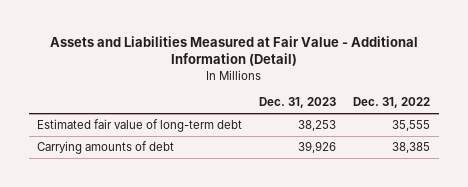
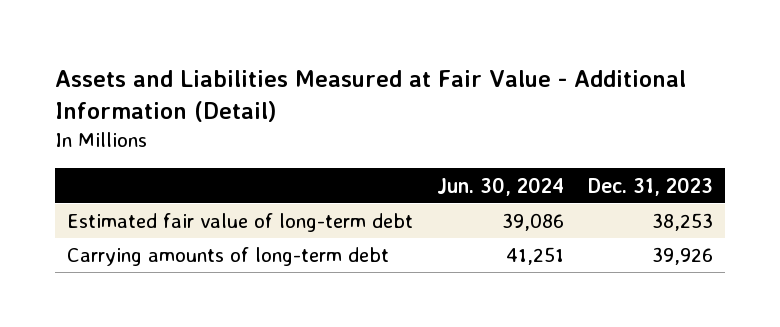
[353,97,431,109] Dec. 31, 2022 -> none
none -> [437,176,565,196] Jun. 30, 2024
[37,141,175,155] Carrying amounts of debt -> [66,247,389,267] Carrying amounts of long-term debt

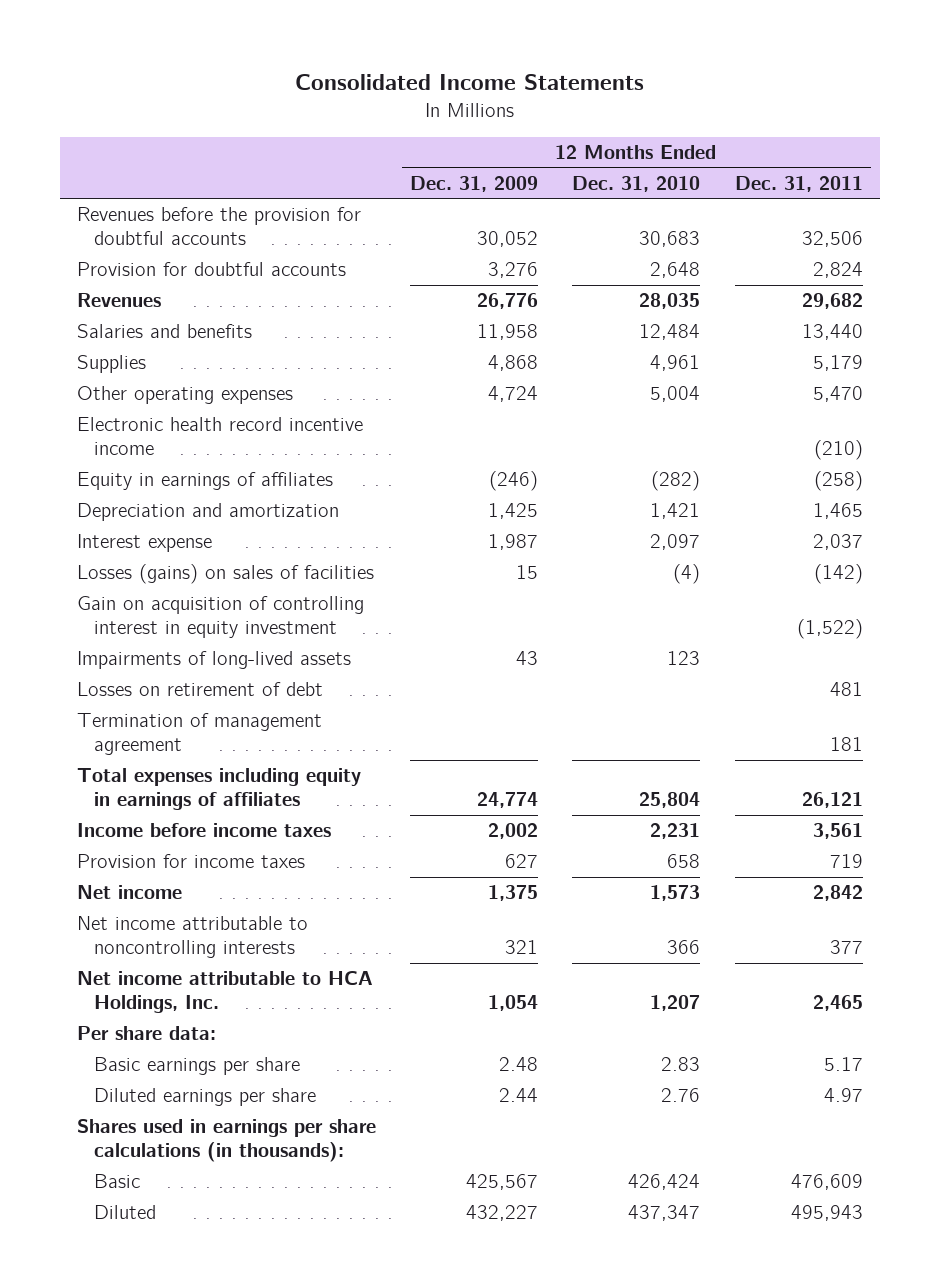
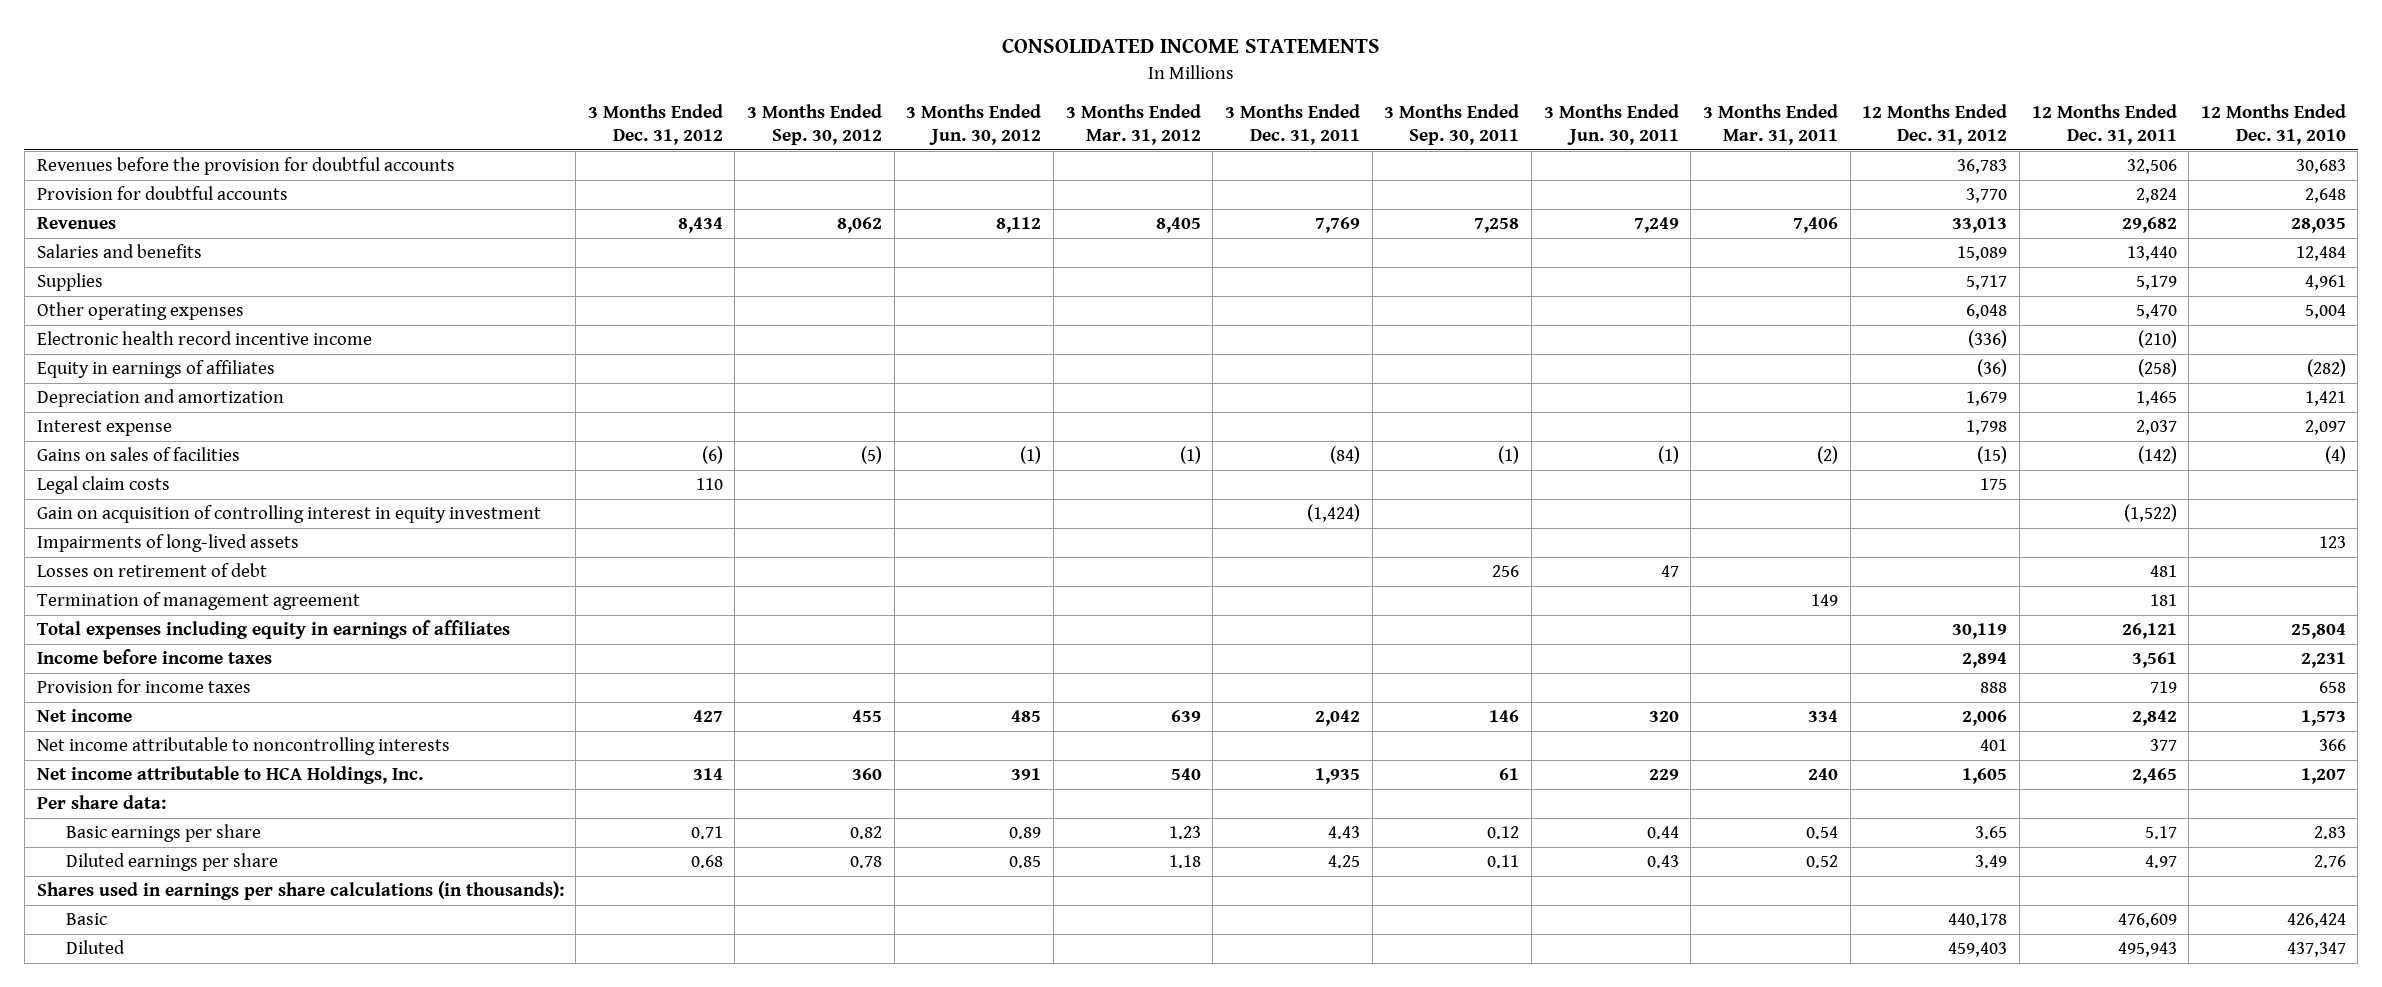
[294,74,644,91] Consolidated Income Statements -> [1002,38,1381,54] CONSOLIDATED INCOME STATEMENTS
[410,175,539,192] Dec. 31, 2009 -> none
none -> [587,103,723,146] 3 Months Ended Dec. 31, 2012
none -> [747,103,883,146] 3 Months Ended Sep. 30, 2012
none -> [906,103,1042,146] 3 Months Ended Jun. 30, 2012
none -> [1065,103,1201,146] 3 Months Ended Mar. 31, 2012
none -> [1225,103,1361,146] 3 Months Ended Dec. 31, 2011
none -> [1384,103,1520,146] 3 Months Ended Sep. 30, 2011
none -> [1543,103,1679,146] 3 Months Ended Jun. 30, 2011
none -> [1702,103,1838,146] 3 Months Ended Mar. 31, 2011
none -> [1862,103,2008,146] 12 Months Ended Dec. 31, 2012
[76,564,374,585] Losses (gains) on sales of facilities -> [36,447,240,462] Gains on sales of facilities
none -> [36,476,170,495] Legal claim costs

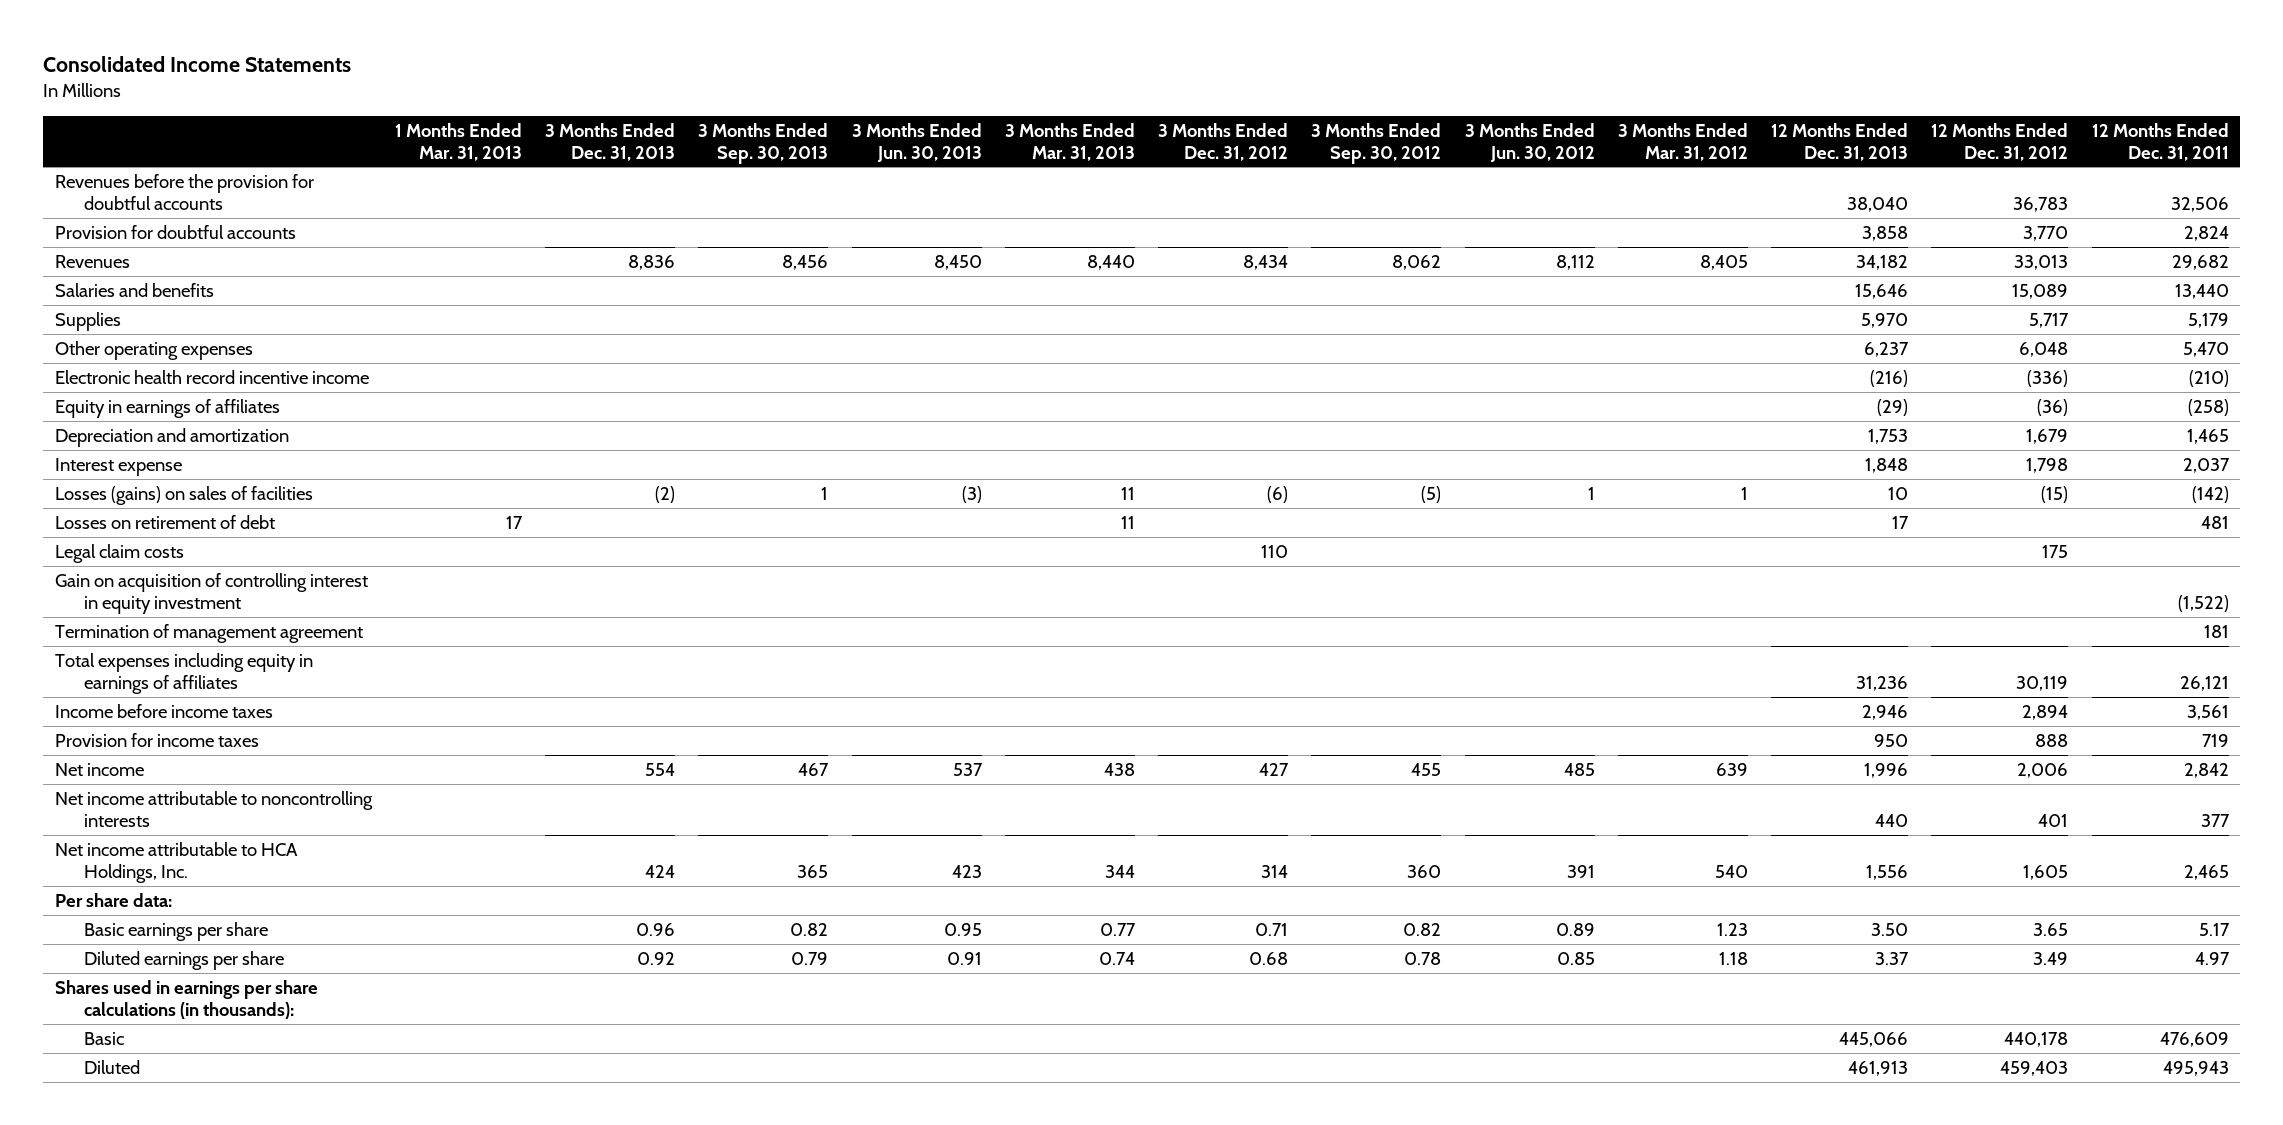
[1002,38,1381,54] CONSOLIDATED INCOME STATEMENTS -> [43,56,352,73] Consolidated Income Statements
[1225,103,1361,146] 3 Months Ended Dec. 31, 2011 -> none
[1384,103,1520,146] 3 Months Ended Sep. 30, 2011 -> none
[1543,103,1679,146] 3 Months Ended Jun. 30, 2011 -> none
[1702,103,1838,146] 3 Months Ended Mar. 31, 2011 -> none
[2200,103,2346,146] 12 Months Ended Dec. 31, 2010 -> none
none -> [395,122,523,161] 1 Months Ended Mar. 31, 2013
none -> [545,122,676,161] 3 Months Ended Dec. 31, 2013
none -> [698,122,829,164] 3 Months Ended Sep. 30, 2013
none -> [851,122,982,162] 3 Months Ended Jun. 30, 2013
none -> [1004,122,1135,161] 3 Months Ended Mar. 31, 2013
none -> [1771,122,1909,161] 12 Months Ended Dec. 31, 2013
[36,447,240,462] Gains on sales of facilities -> [54,485,313,505] Losses (gains) on sales of facilities
[1020,446,1042,465] (1) -> [1587,486,1595,500] 1
[1179,446,1201,465] (1) -> [1740,486,1748,500] 1
[36,563,267,578] Losses on retirement of debt -> [54,514,275,529] Losses on retirement of debt
[36,534,299,553] Impairments of long-lived assets -> none

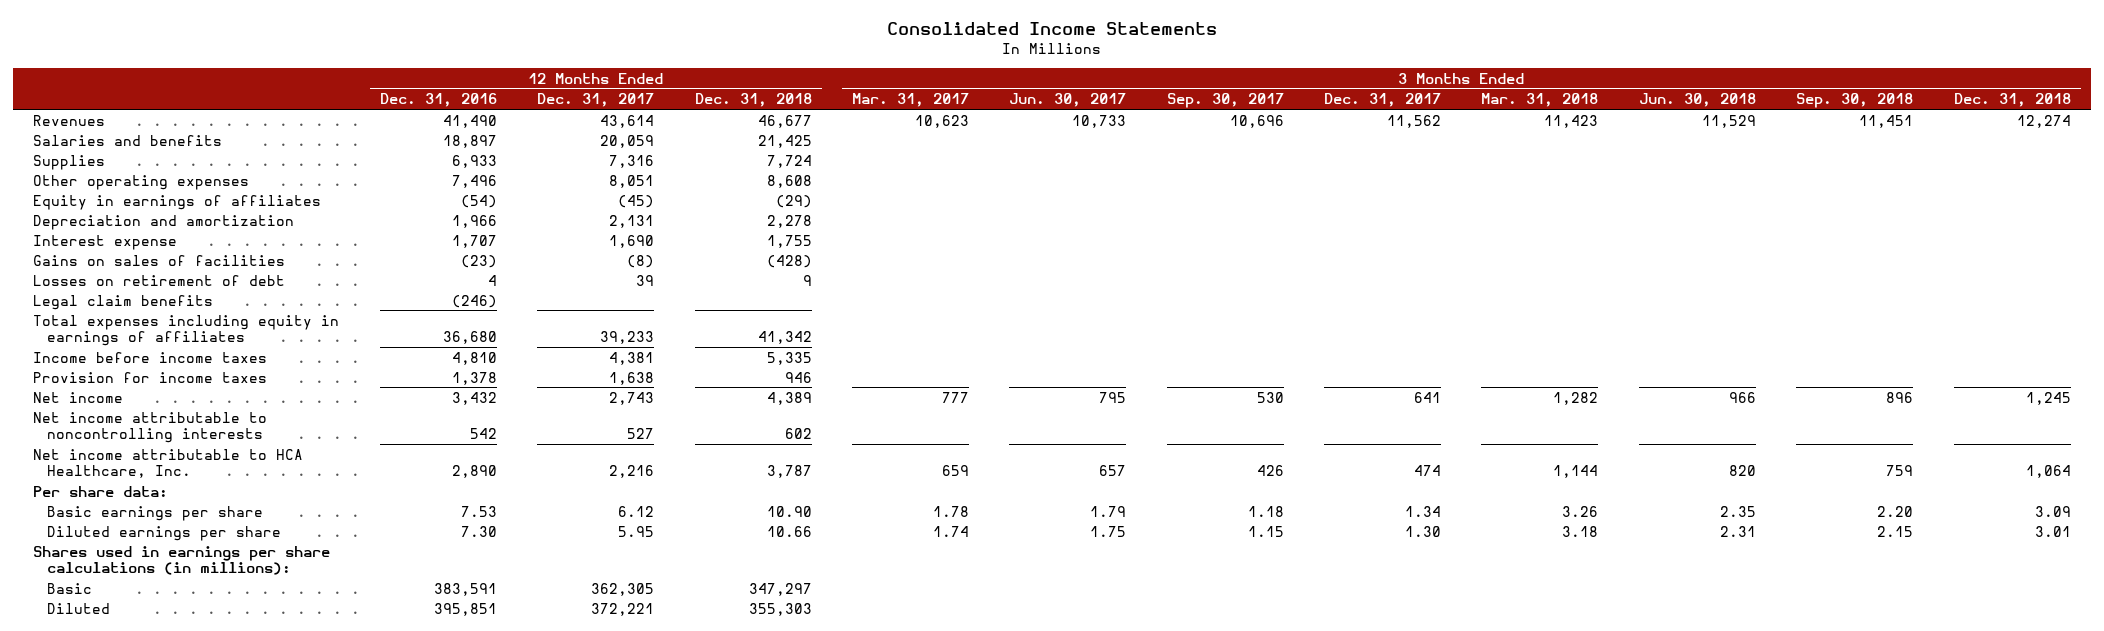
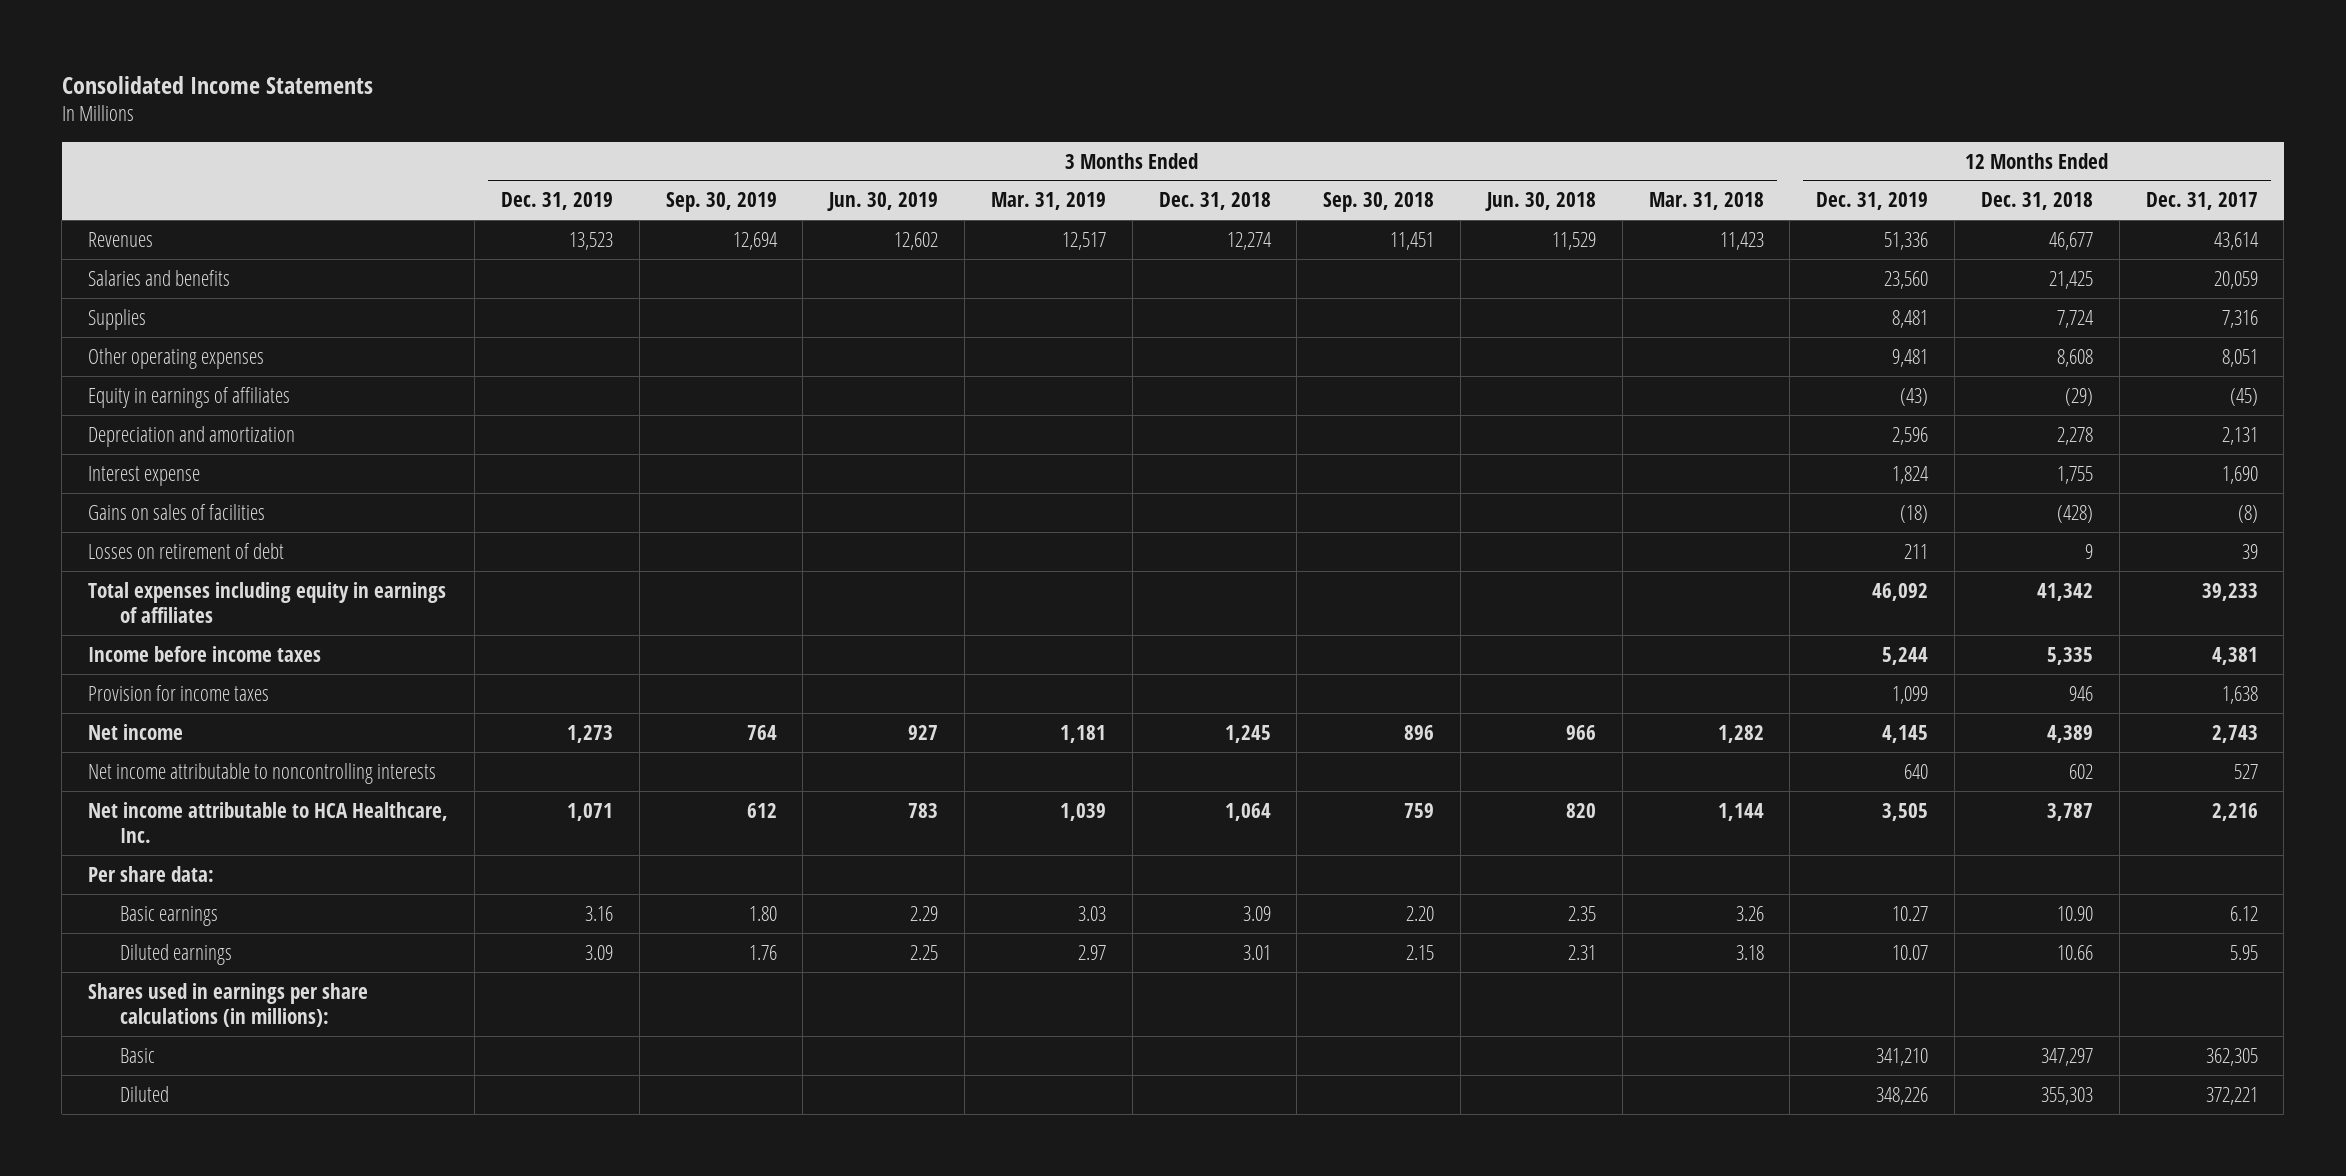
[379,93,497,108] Dec. 31, 2016 -> none
[851,93,969,108] Mar. 31, 2017 -> none
[1009,93,1127,108] Jun. 30, 2017 -> none
[1166,93,1284,109] Sep. 30, 2017 -> none
[1324,93,1442,108] Dec. 31, 2017 -> none
none -> [500,192,613,211] Dec. 31, 2019
none -> [665,192,777,213] Sep. 30, 2019
none -> [827,192,939,212] Jun. 30, 2019
none -> [990,192,1106,211] Mar. 31, 2019
none -> [1816,192,1929,211] Dec. 31, 2019
[33,294,214,310] Legal claim benefits -> none
[46,505,263,521] Basic earnings per share -> [120,905,219,926] Basic earnings
[46,525,281,541] Diluted earnings per share -> [120,943,233,965] Diluted earnings

